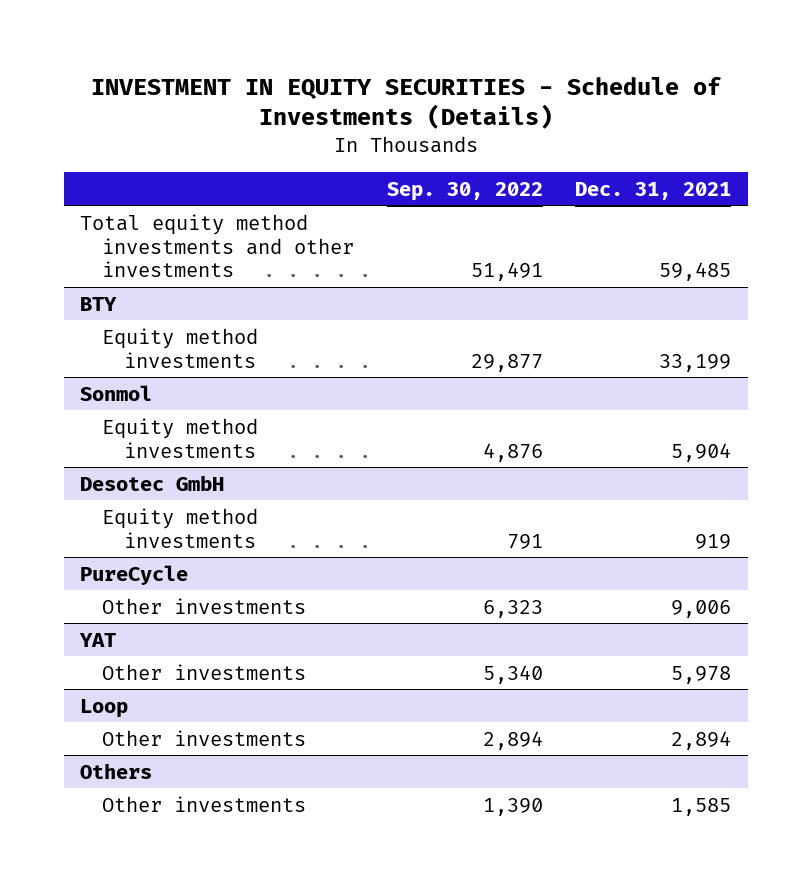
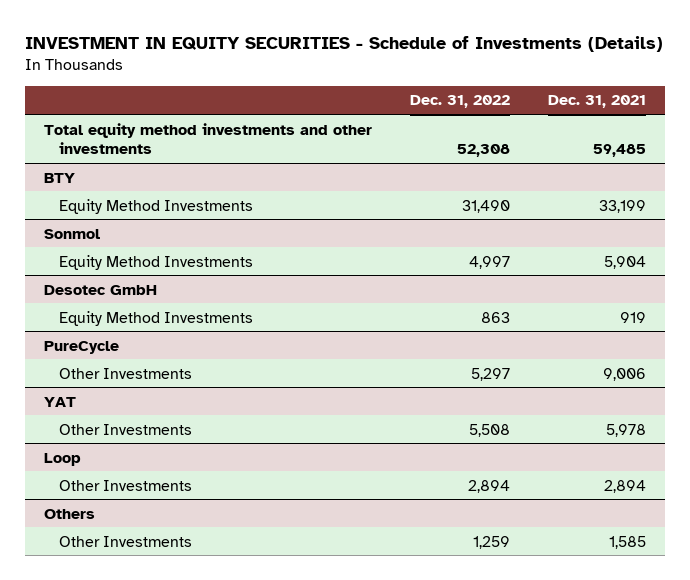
[386,181,543,201] Sep. 30, 2022 -> none
none -> [410,95,511,109] Dec. 31, 2022
[102,327,259,368] Equity method investments -> [59,198,254,214] Equity Method Investments
[102,417,259,458] Equity method investments -> [59,254,254,270] Equity Method Investments
[102,507,259,548] Equity method investments -> [59,310,254,326] Equity Method Investments
[102,597,307,614] Other investments -> [59,367,193,379] Other Investments
[102,663,307,680] Other investments -> [59,423,193,435] Other Investments
[102,729,307,746] Other investments -> [59,479,193,491] Other Investments
[102,795,307,812] Other investments -> [59,535,193,547] Other Investments

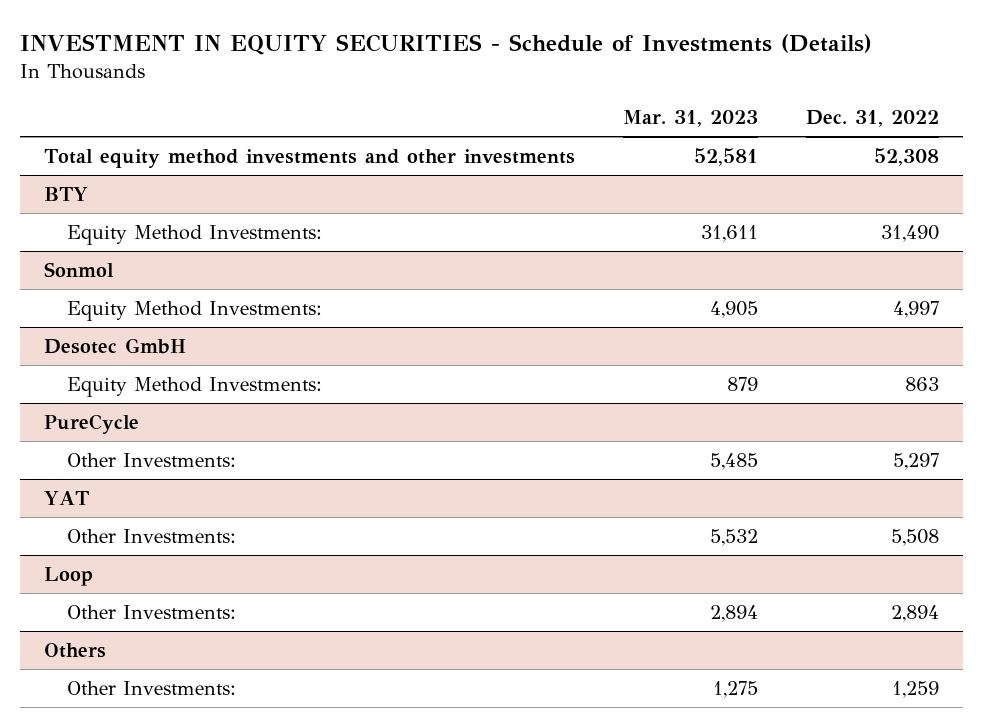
[548,95,647,109] Dec. 31, 2021 -> none
none -> [623,110,759,128] Mar. 31, 2023
[59,198,254,214] Equity Method Investments -> [66,224,322,245] Equity Method Investments:
[59,254,254,270] Equity Method Investments -> [66,300,322,321] Equity Method Investments:
[59,310,254,326] Equity Method Investments -> [66,376,322,397] Equity Method Investments:
[59,367,193,379] Other Investments -> [66,452,236,467] Other Investments:
[59,423,193,435] Other Investments -> [66,528,236,543] Other Investments:
[59,479,193,491] Other Investments -> [66,604,236,619] Other Investments:
[59,535,193,547] Other Investments -> [66,680,236,695] Other Investments:

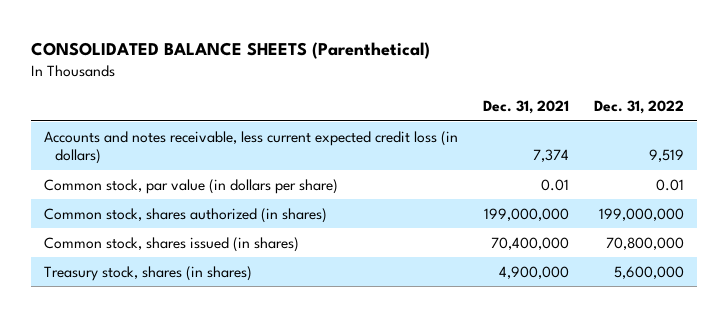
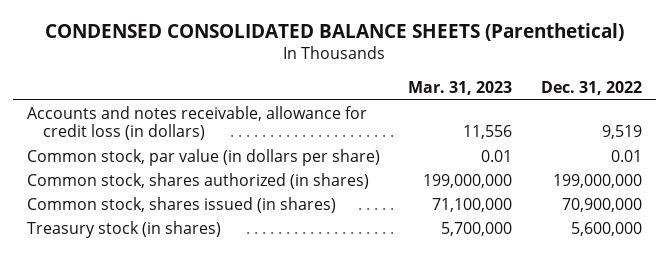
[31,42,431,60] CONSOLIDATED BALANCE SHEETS (Parenthetical) -> [45,22,625,41] CONDENSED CONSOLIDATED BALANCE SHEETS (Parenthetical)
[483,100,570,115] Dec. 31, 2021 -> none
none -> [408,81,513,96] Mar. 31, 2023
[43,130,458,165] Accounts and notes receivable, less current expected credit loss (in dollars) -> [27,105,368,141] Accounts and notes receivable, allowance for credit loss (in dollars)
[606,236,685,250] 70,800,000 -> [561,197,642,212] 70,900,000
[43,265,252,281] Treasury stock, shares (in shares) -> [27,220,222,238] Treasury stock (in shares)

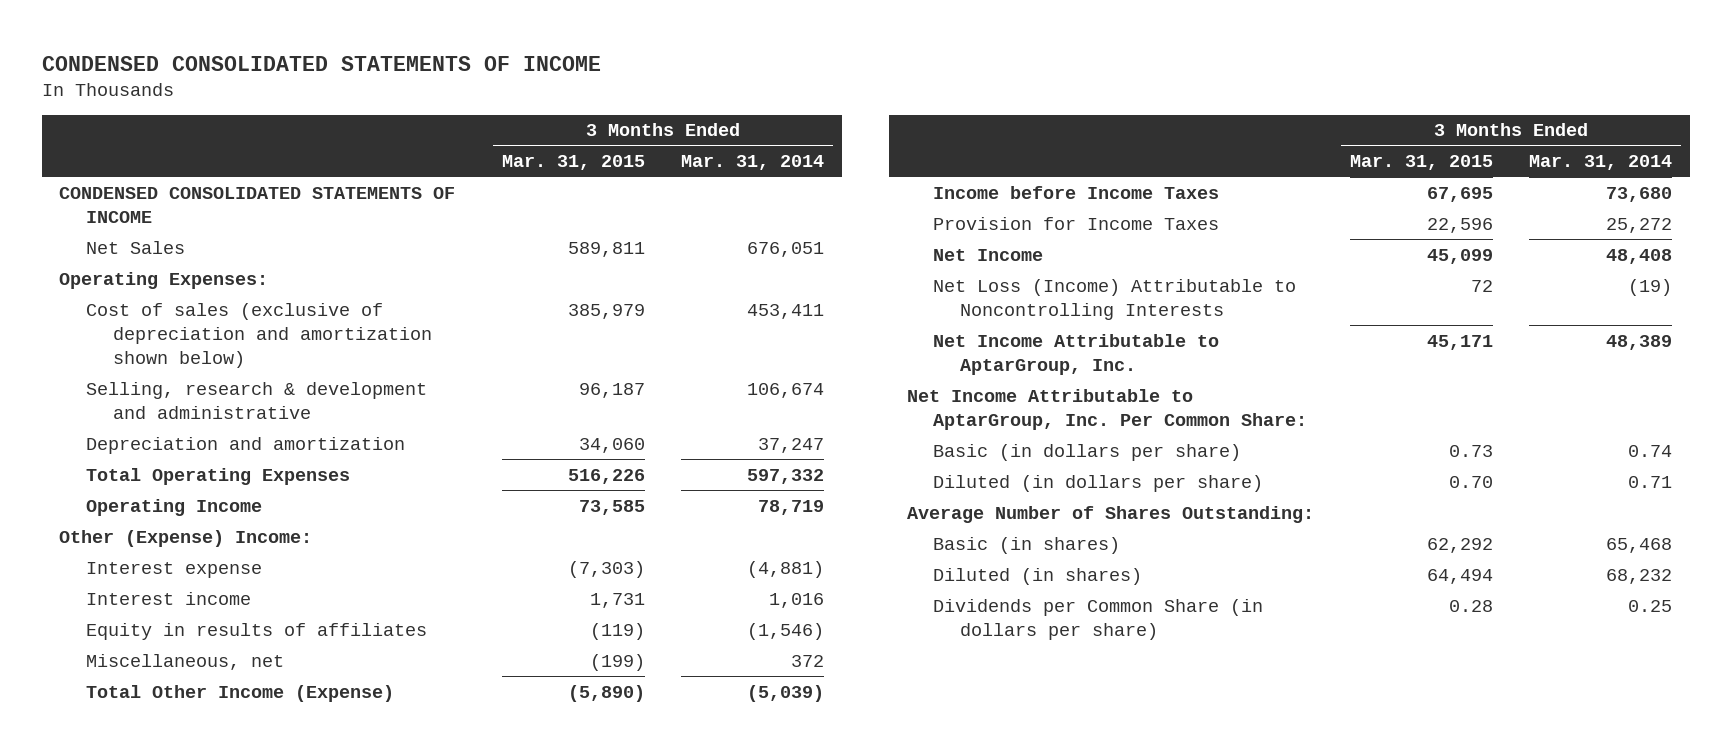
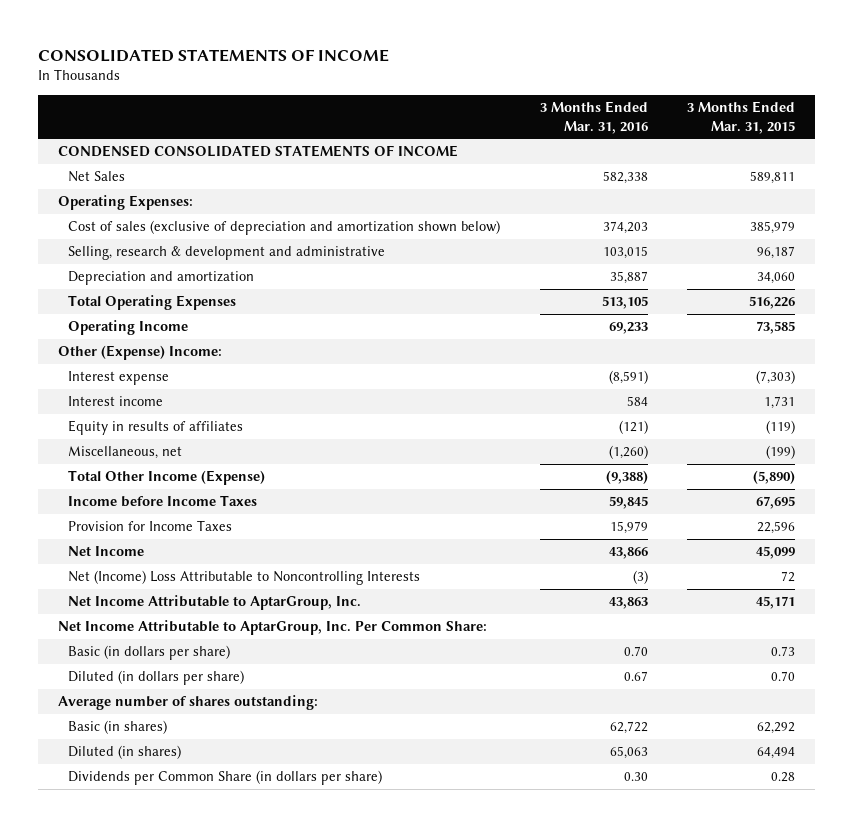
[41,55,601,71] CONDENSED CONSOLIDATED STATEMENTS OF INCOME -> [38,48,390,62] CONSOLIDATED STATEMENTS OF INCOME
[681,154,825,170] Mar. 31, 2014 -> none
none -> [539,101,648,134] 3 Months Ended Mar. 31, 2016
[933,278,1297,320] Net Loss (Income) Attributable to Noncontrolling Interests -> [68,570,421,586] Net (Income) Loss Attributable to Noncontrolling Interests
[906,505,1314,523] Average Number of Shares Outstanding: -> [57,695,318,711] Average number of shares outstanding:

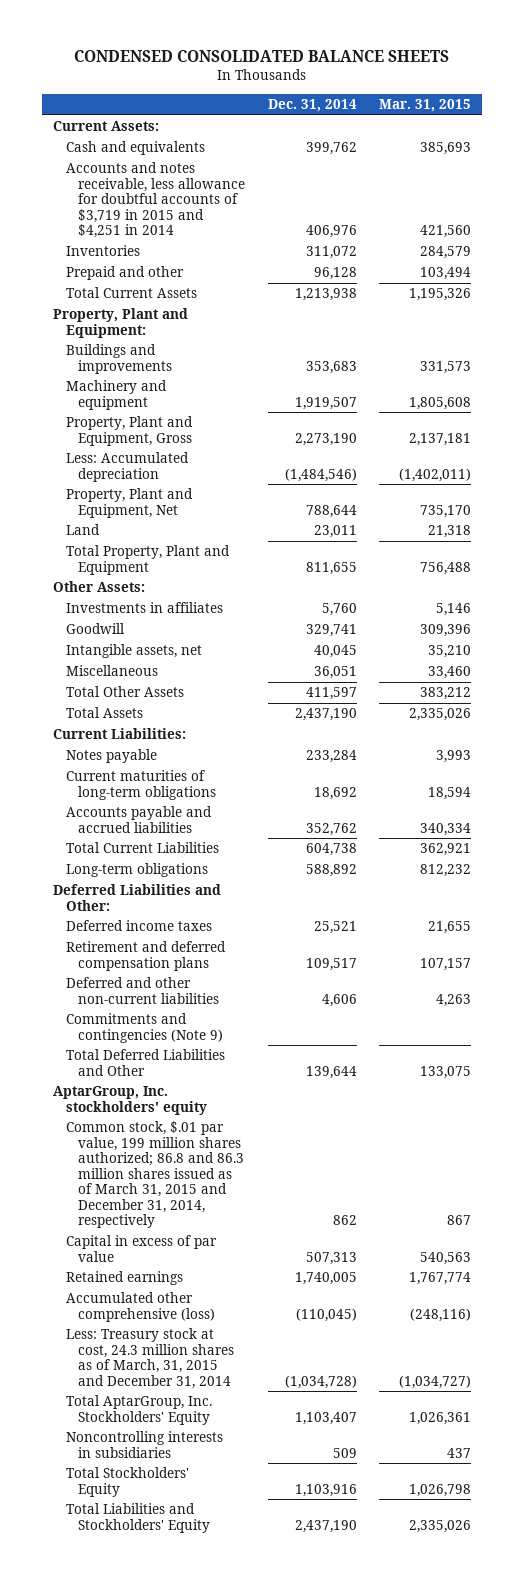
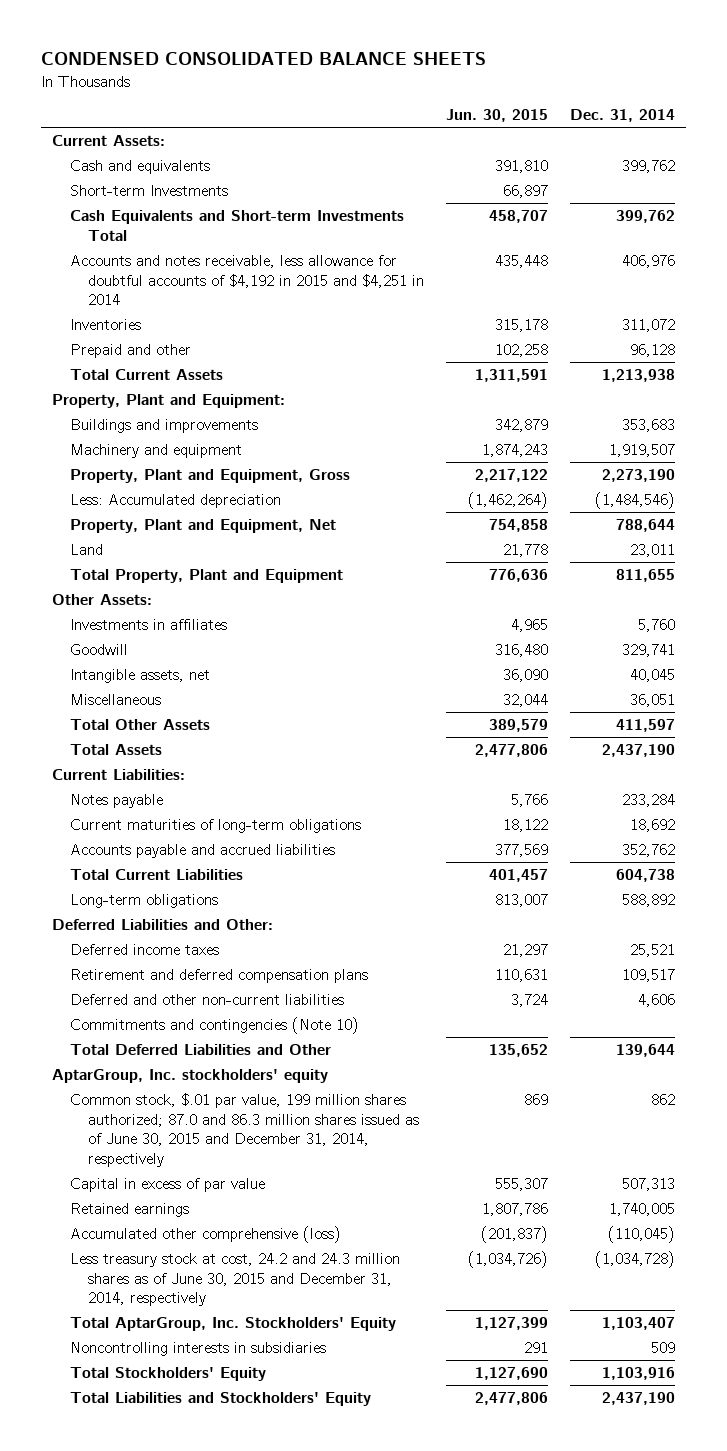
[379,99,472,113] Mar. 31, 2015 -> none
none -> [445,109,548,123] Jun. 30, 2015
none -> [69,184,228,196] Short-term Investments
none -> [69,209,404,241] Cash Equivalents and Short-term Investments Total
[65,162,246,239] Accounts and notes receivable, less allowance for doubtful accounts of $3,719 in 2015 and $4,251 in 2014 -> [69,254,424,306] Accounts and notes receivable, less allowance for doubtful accounts of $4,192 in 2015 and $4,251 in 2014
[65,1013,224,1043] Commitments and contingencies (Note 9) -> [69,1016,359,1034] Commitments and contingencies (Note 10)
[65,1121,245,1229] Common stock, $.01 par value, 199 million shares authorized; 86.8 and 86.3 million shares issued as of March 31, 2015 and December 31, 2014, respectively -> [69,1092,419,1167] Common stock, $.01 par value, 199 million shares authorized; 87.0 and 86.3 million shares issued as of June 30, 2015 and December 31, 2014, respectively
[65,1328,235,1389] Less: Treasury stock at cost, 24.3 million shares as of March, 31, 2015 and December 31, 2014 -> [69,1252,400,1307] Less treasury stock at cost, 24.2 and 24.3 million shares as of June 30, 2015 and December 31, 2014, respectively

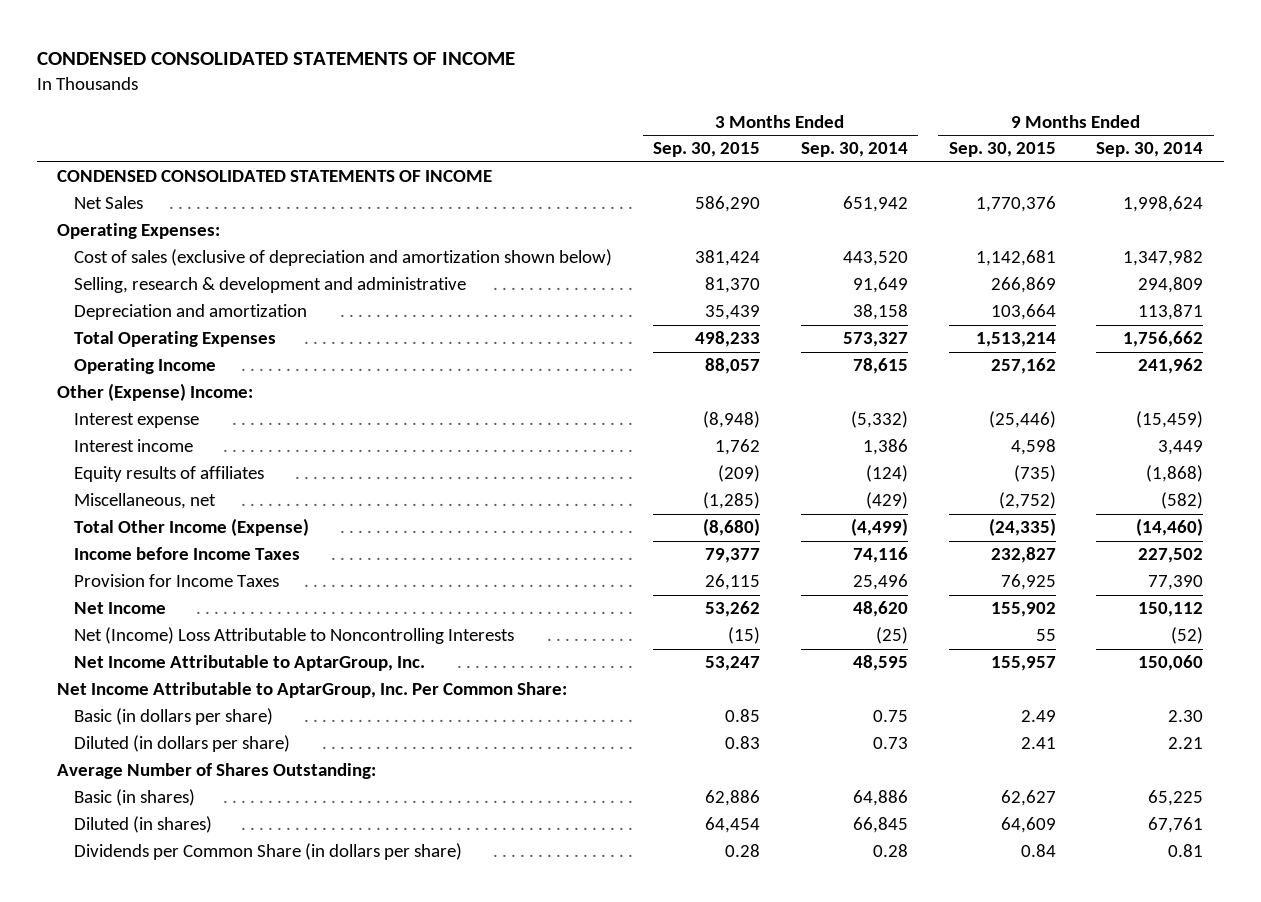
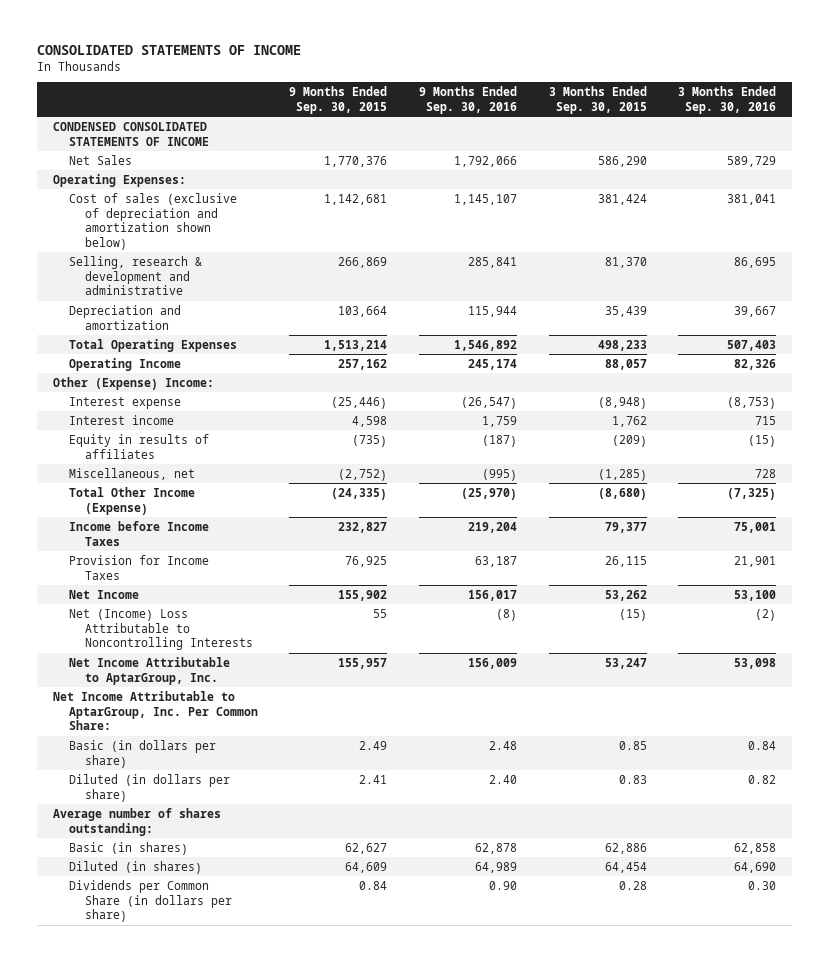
[36,52,515,66] CONDENSED CONSOLIDATED STATEMENTS OF INCOME -> [37,45,302,56] CONSOLIDATED STATEMENTS OF INCOME
[800,142,908,158] Sep. 30, 2014 -> none
[1096,142,1204,158] Sep. 30, 2014 -> none
none -> [418,86,517,114] 9 Months Ended Sep. 30, 2016
none -> [678,86,777,114] 3 Months Ended Sep. 30, 2016
[74,466,265,483] Equity results of affiliates -> [68,433,209,459] Equity in results of affiliates
[57,763,377,780] Average Number of Shares Outstanding: -> [52,807,221,836] Average number of shares outstanding:

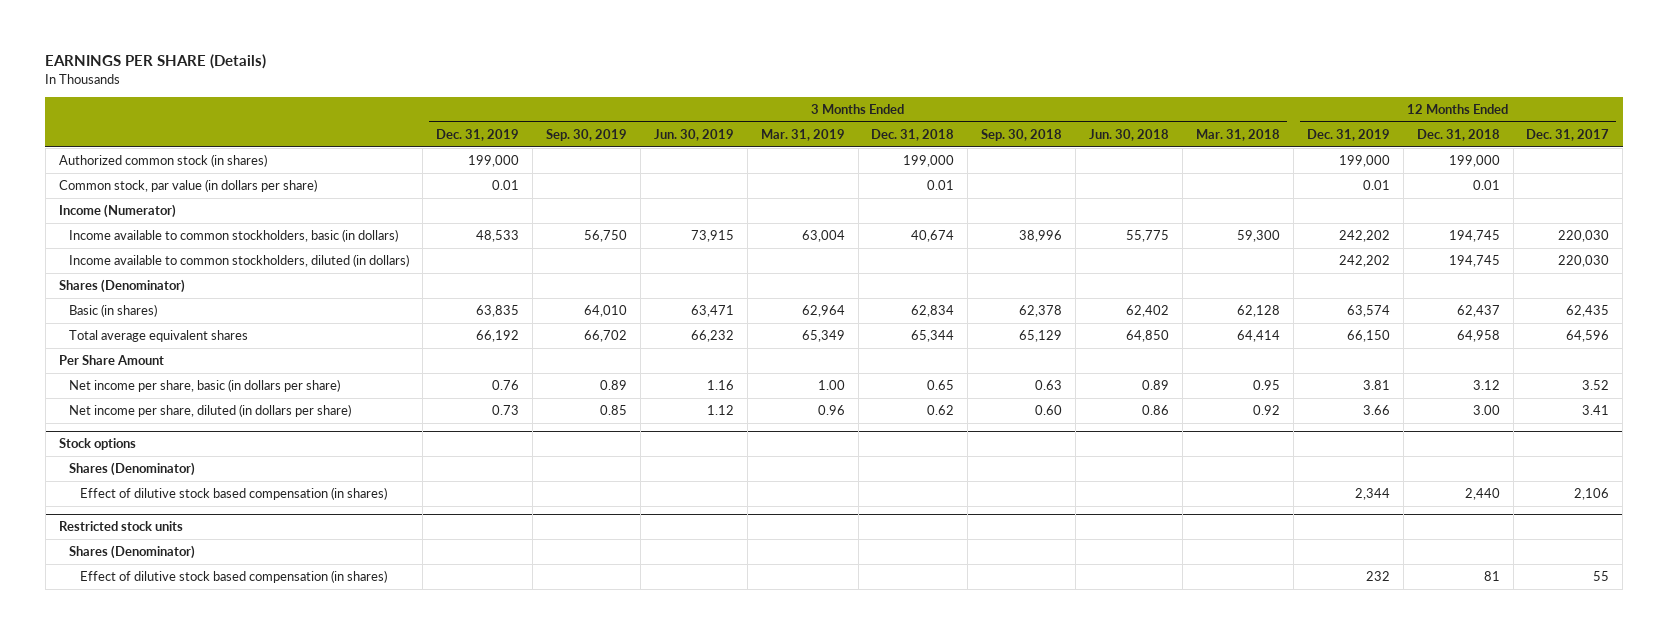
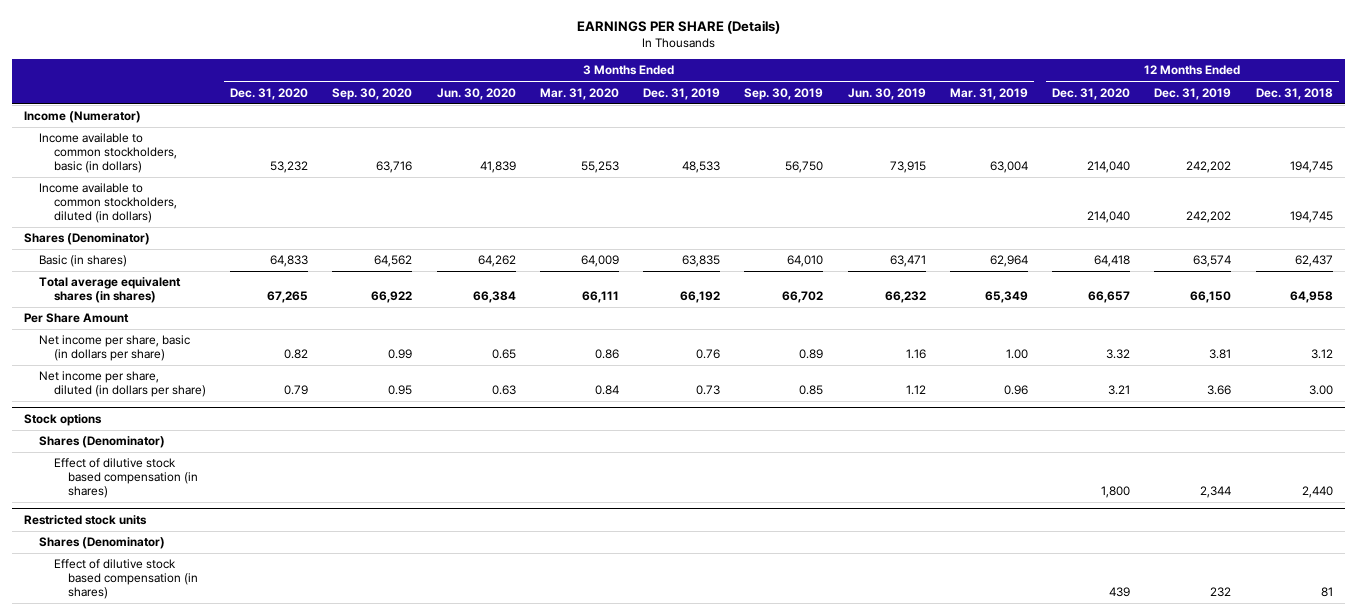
[871,128,955,141] Dec. 31, 2018 -> none
[981,128,1063,141] Sep. 30, 2018 -> none
[1089,128,1170,141] Jun. 30, 2018 -> none
[1195,128,1280,141] Mar. 31, 2018 -> none
[1526,128,1610,141] Dec. 31, 2017 -> none
none -> [230,87,309,100] Dec. 31, 2020
none -> [332,87,413,100] Sep. 30, 2020
none -> [436,87,516,100] Jun. 30, 2020
none -> [539,87,619,100] Mar. 31, 2020
none -> [1052,87,1131,100] Dec. 31, 2020
[58,154,267,168] Authorized common stock (in shares) -> none
[58,179,317,193] Common stock, par value (in dollars per share) -> none
[69,330,249,343] Total average equivalent shares -> [39,277,182,304] Total average equivalent shares (in shares)

